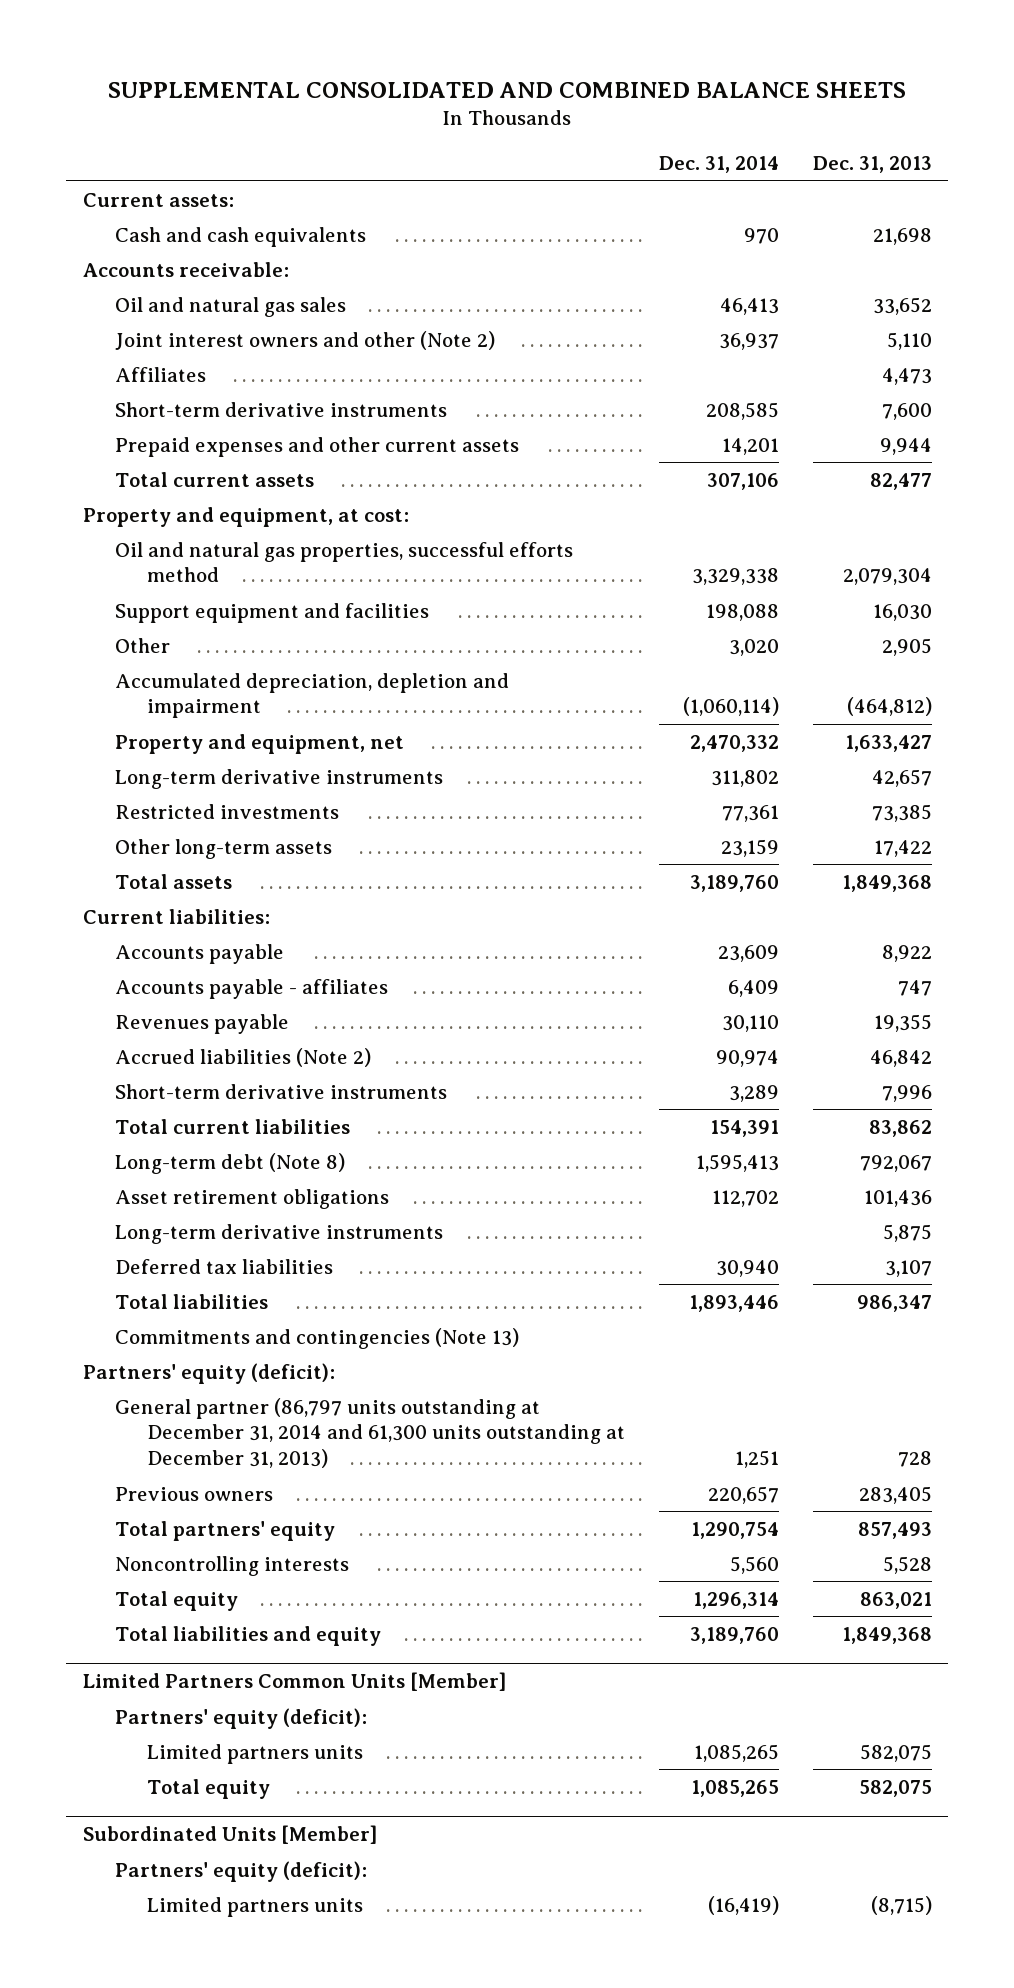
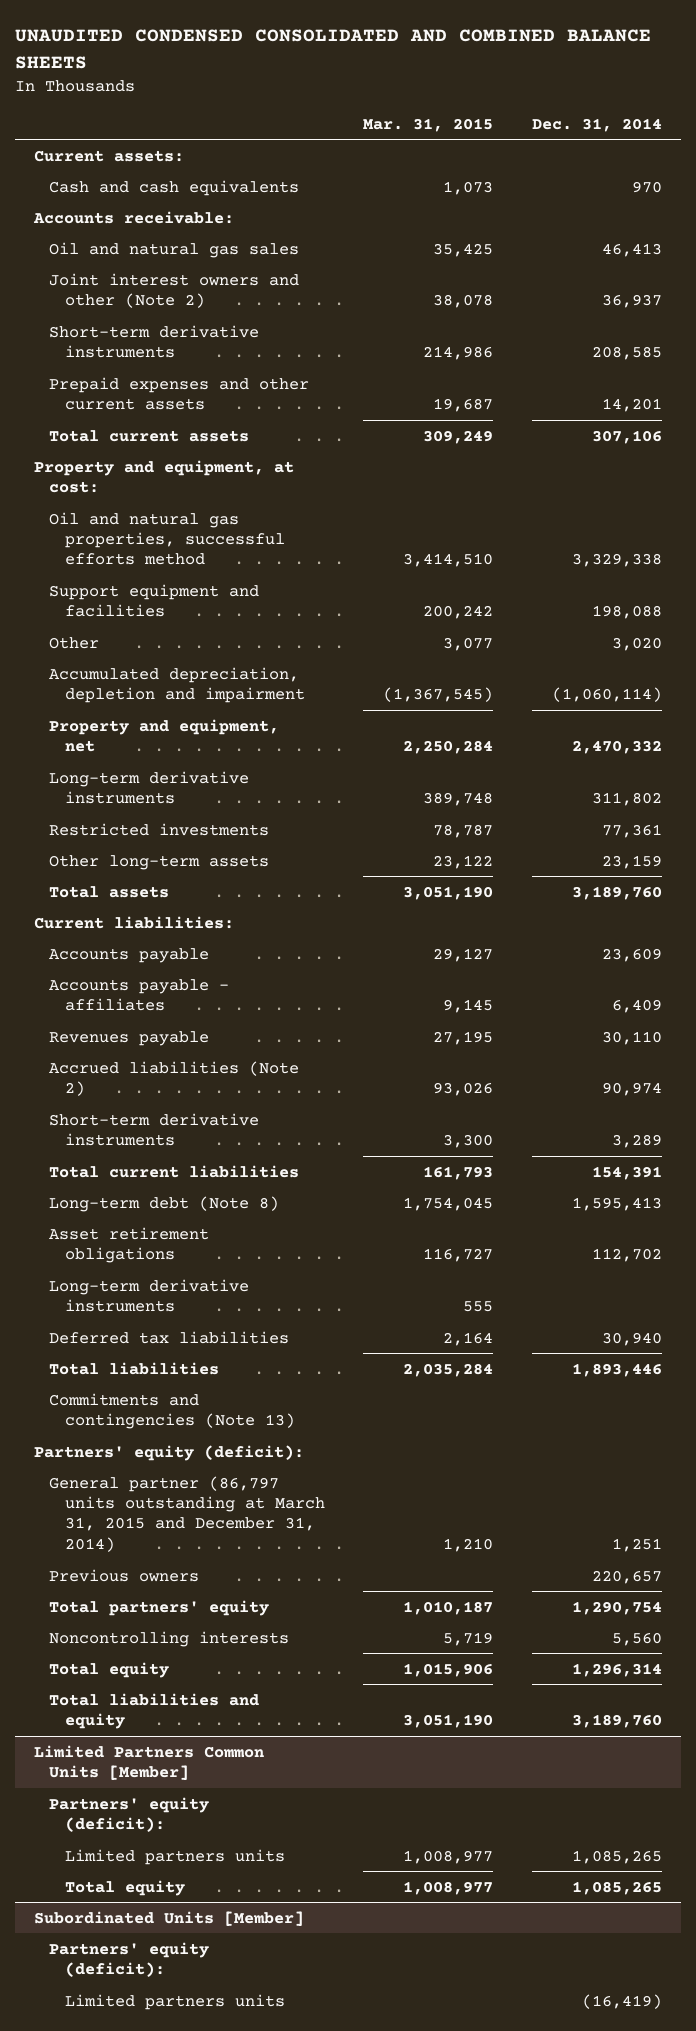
[108,81,907,98] SUPPLEMENTAL CONSOLIDATED AND COMBINED BALANCE SHEETS -> [14,29,651,69] UNAUDITED CONDENSED CONSOLIDATED AND COMBINED BALANCE SHEETS
[812,156,932,174] Dec. 31, 2013 -> none
none -> [363,117,494,132] Mar. 31, 2015
[115,366,207,382] Affiliates -> none
[115,1397,626,1469] General partner (86,797 units outstanding at December 31, 2014 and 61,300 units outstanding at December 31, 2013) -> [49,1475,325,1552] General partner (86,797 units outstanding at March 31, 2015 and December 31, 2014)

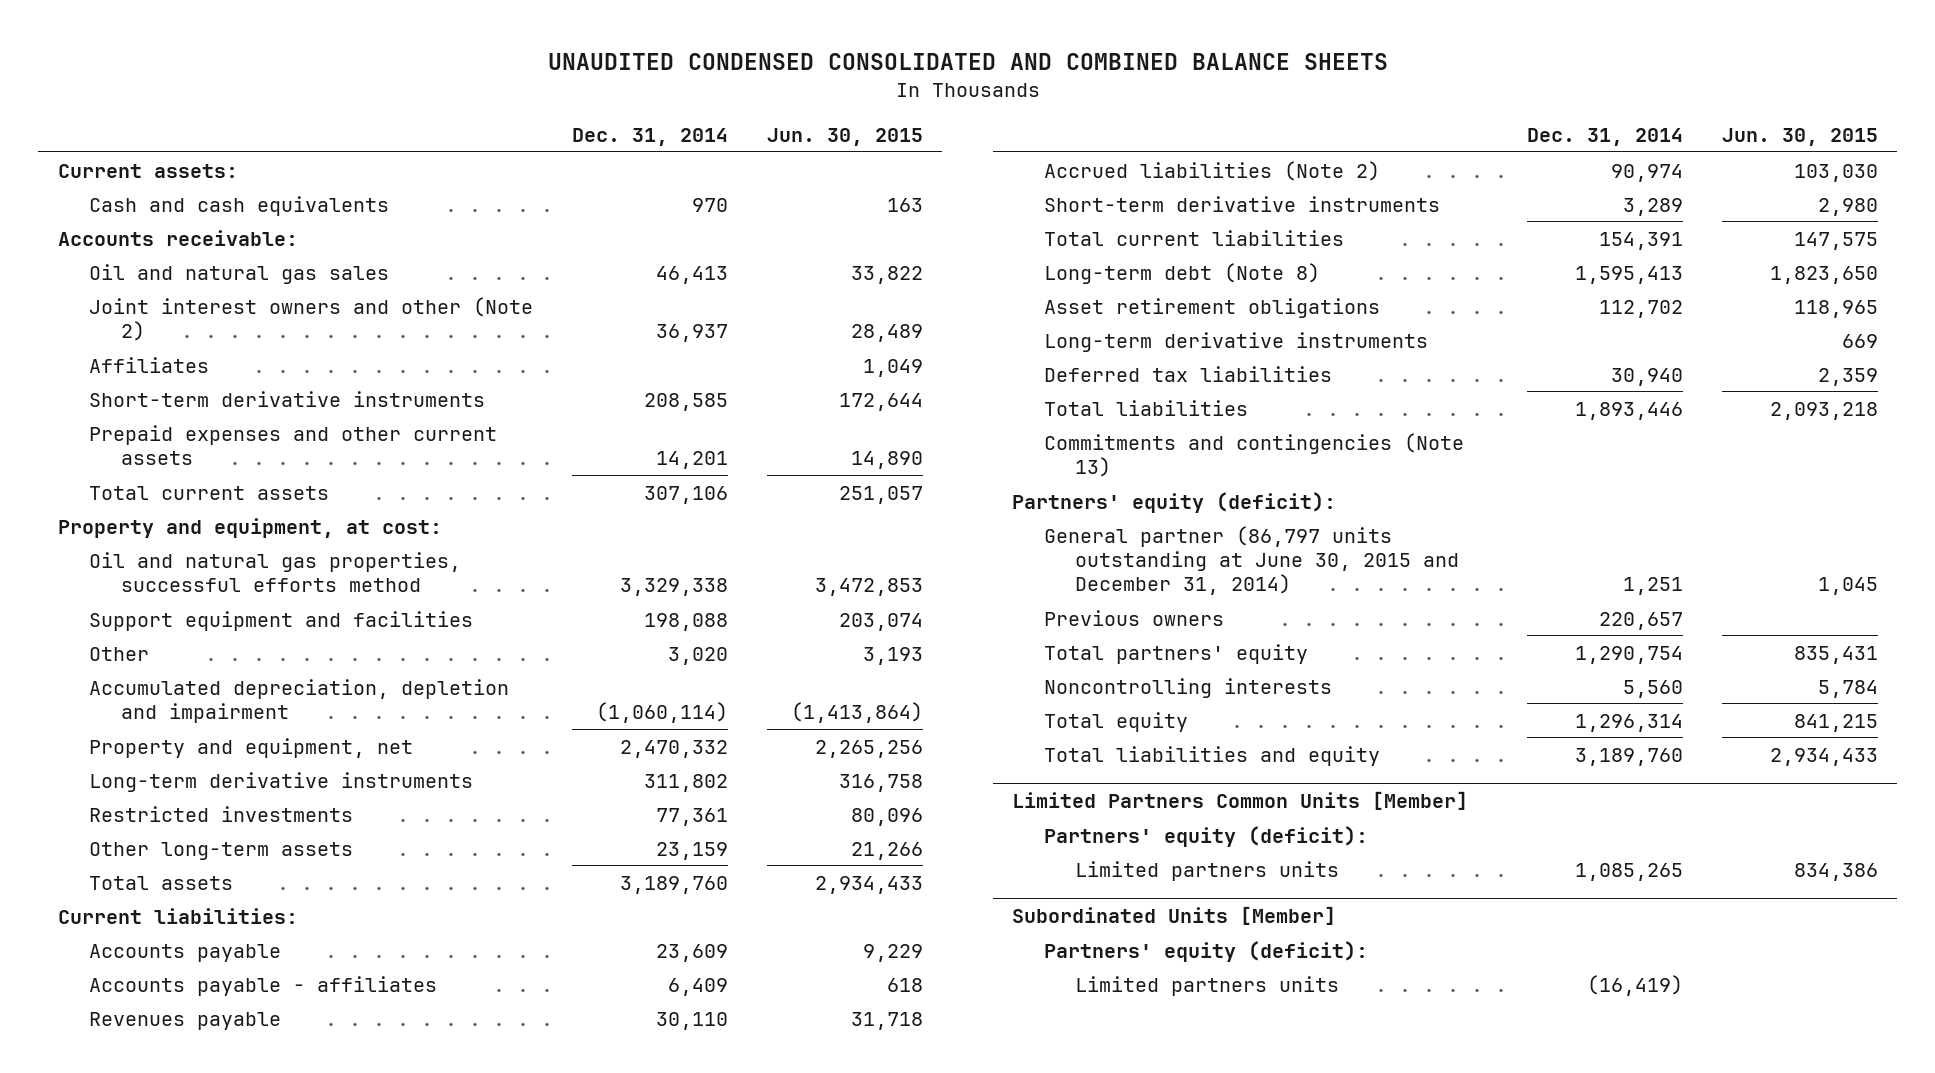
[363,117,494,132] Mar. 31, 2015 -> none
none -> [767,127,924,146] Jun. 30, 2015
none -> [89,356,210,373] Affiliates
[49,1475,325,1552] General partner (86,797 units outstanding at March 31, 2015 and December 31, 2014) -> [1043,525,1460,596] General partner (86,797 units outstanding at June 30, 2015 and December 31, 2014)
[64,1879,185,1896] Total equity -> none

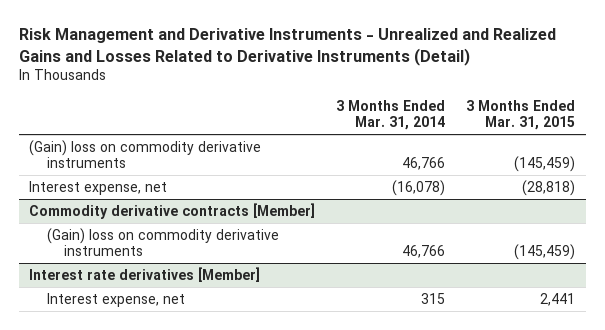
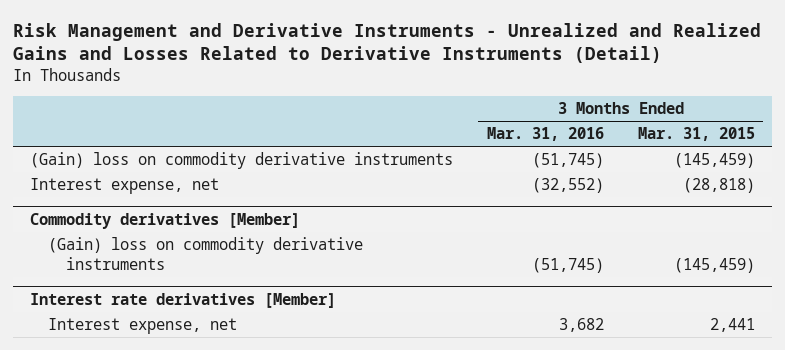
[336,100,446,131] 3 Months Ended Mar. 31, 2014 -> none
none -> [486,127,604,142] Mar. 31, 2016
[29,202,316,219] Commodity derivative contracts [Member] -> [29,212,300,229] Commodity derivatives [Member]

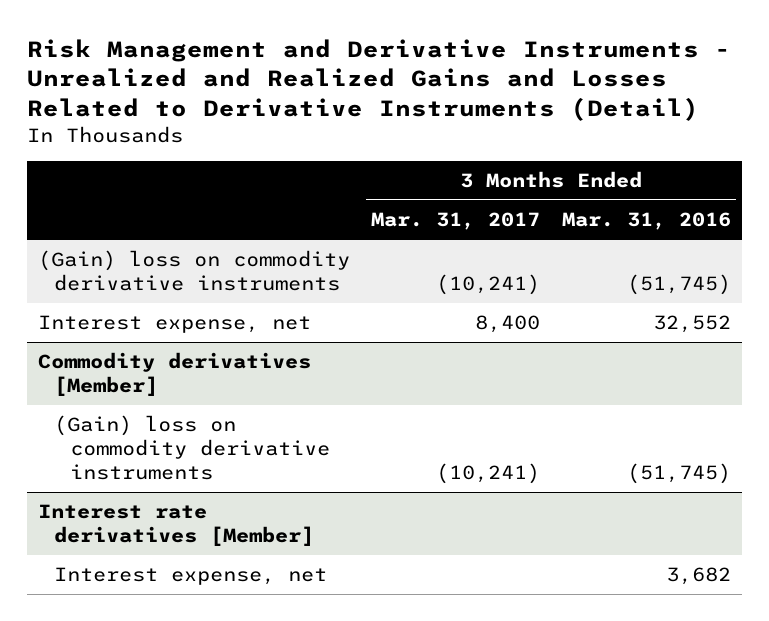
[637,127,755,142] Mar. 31, 2015 -> none
none -> [371,212,541,231] Mar. 31, 2017
[531,177,604,193] (32,552) -> [653,315,732,334] 32,552

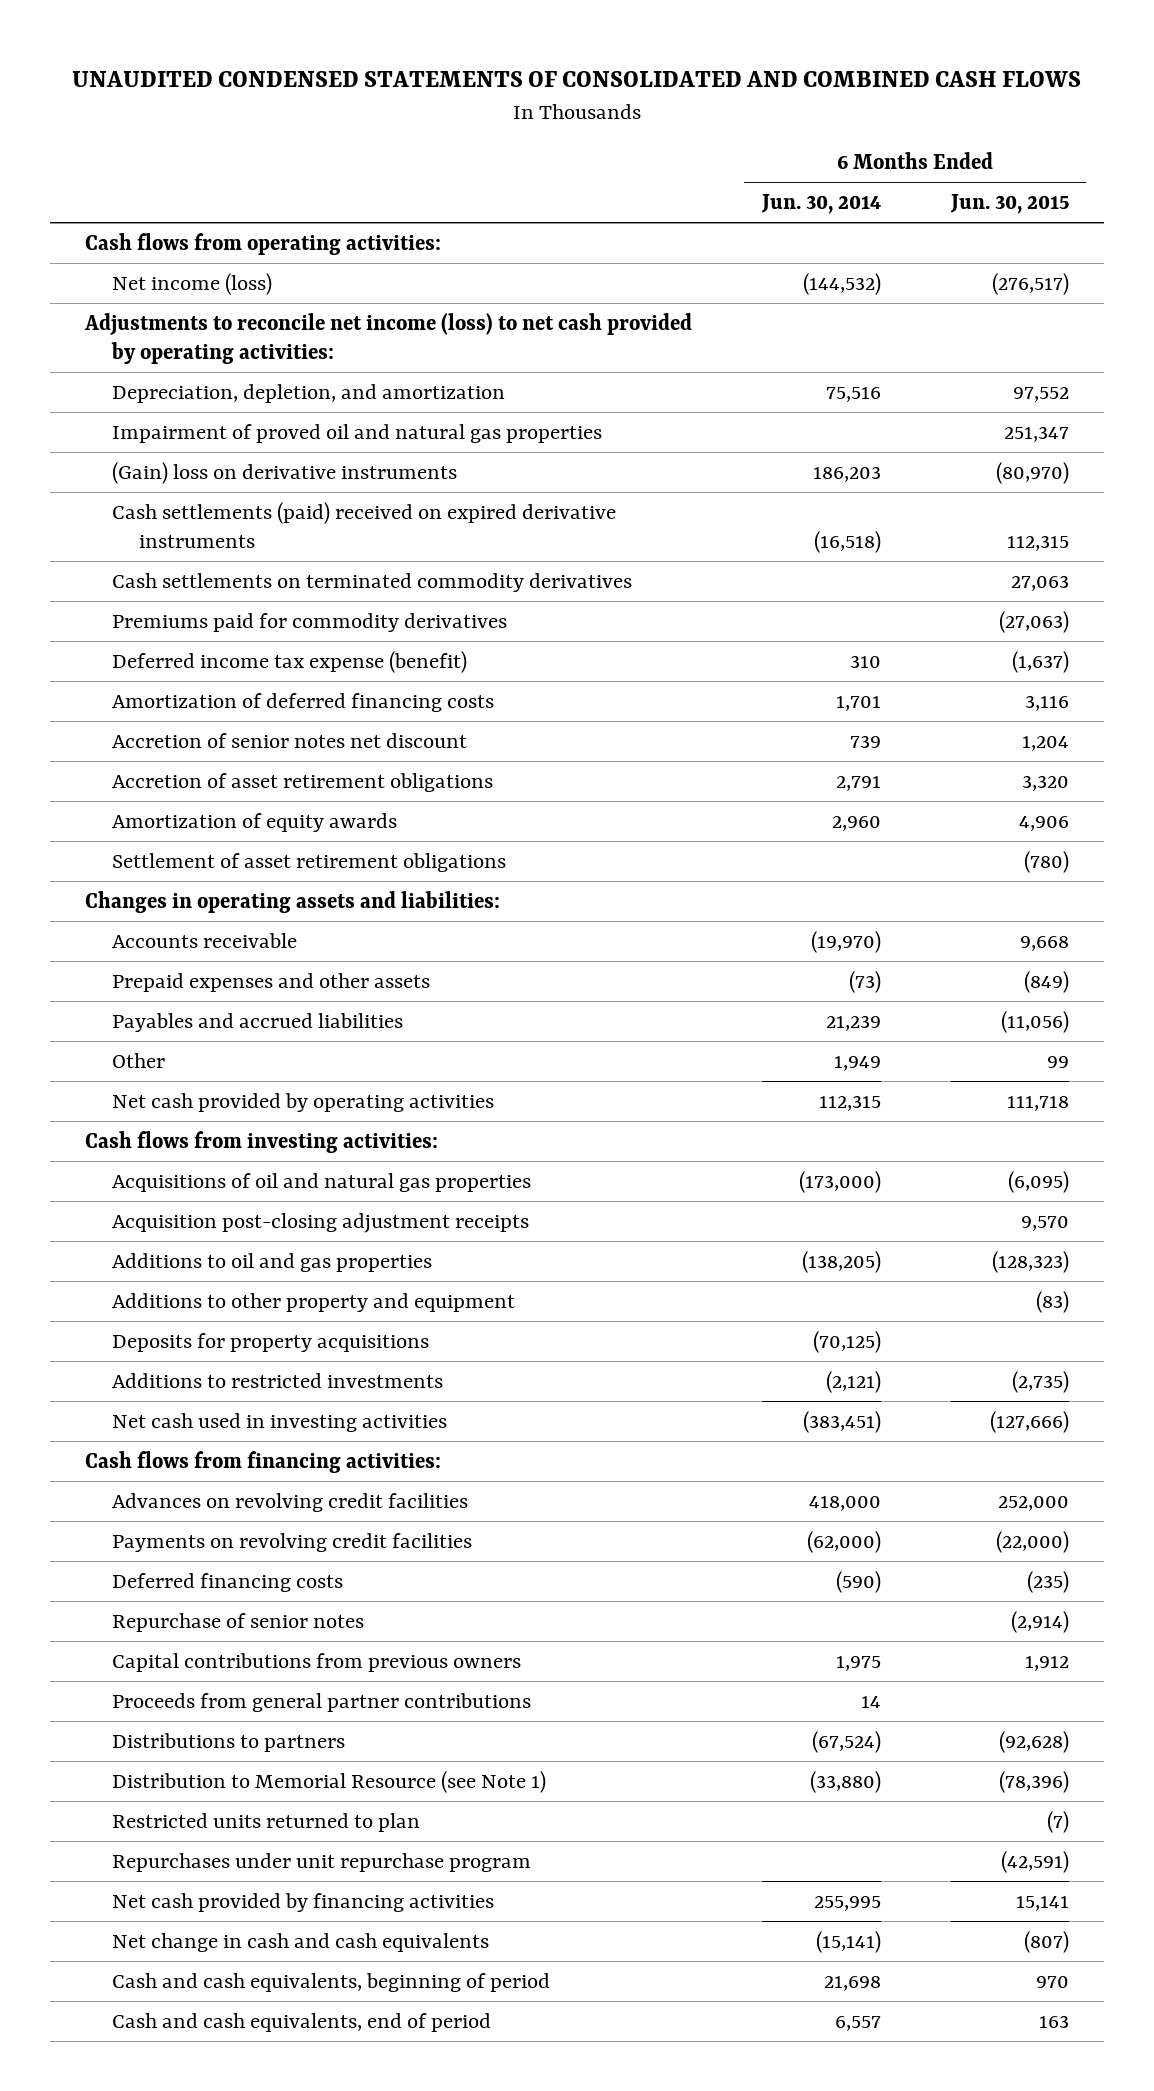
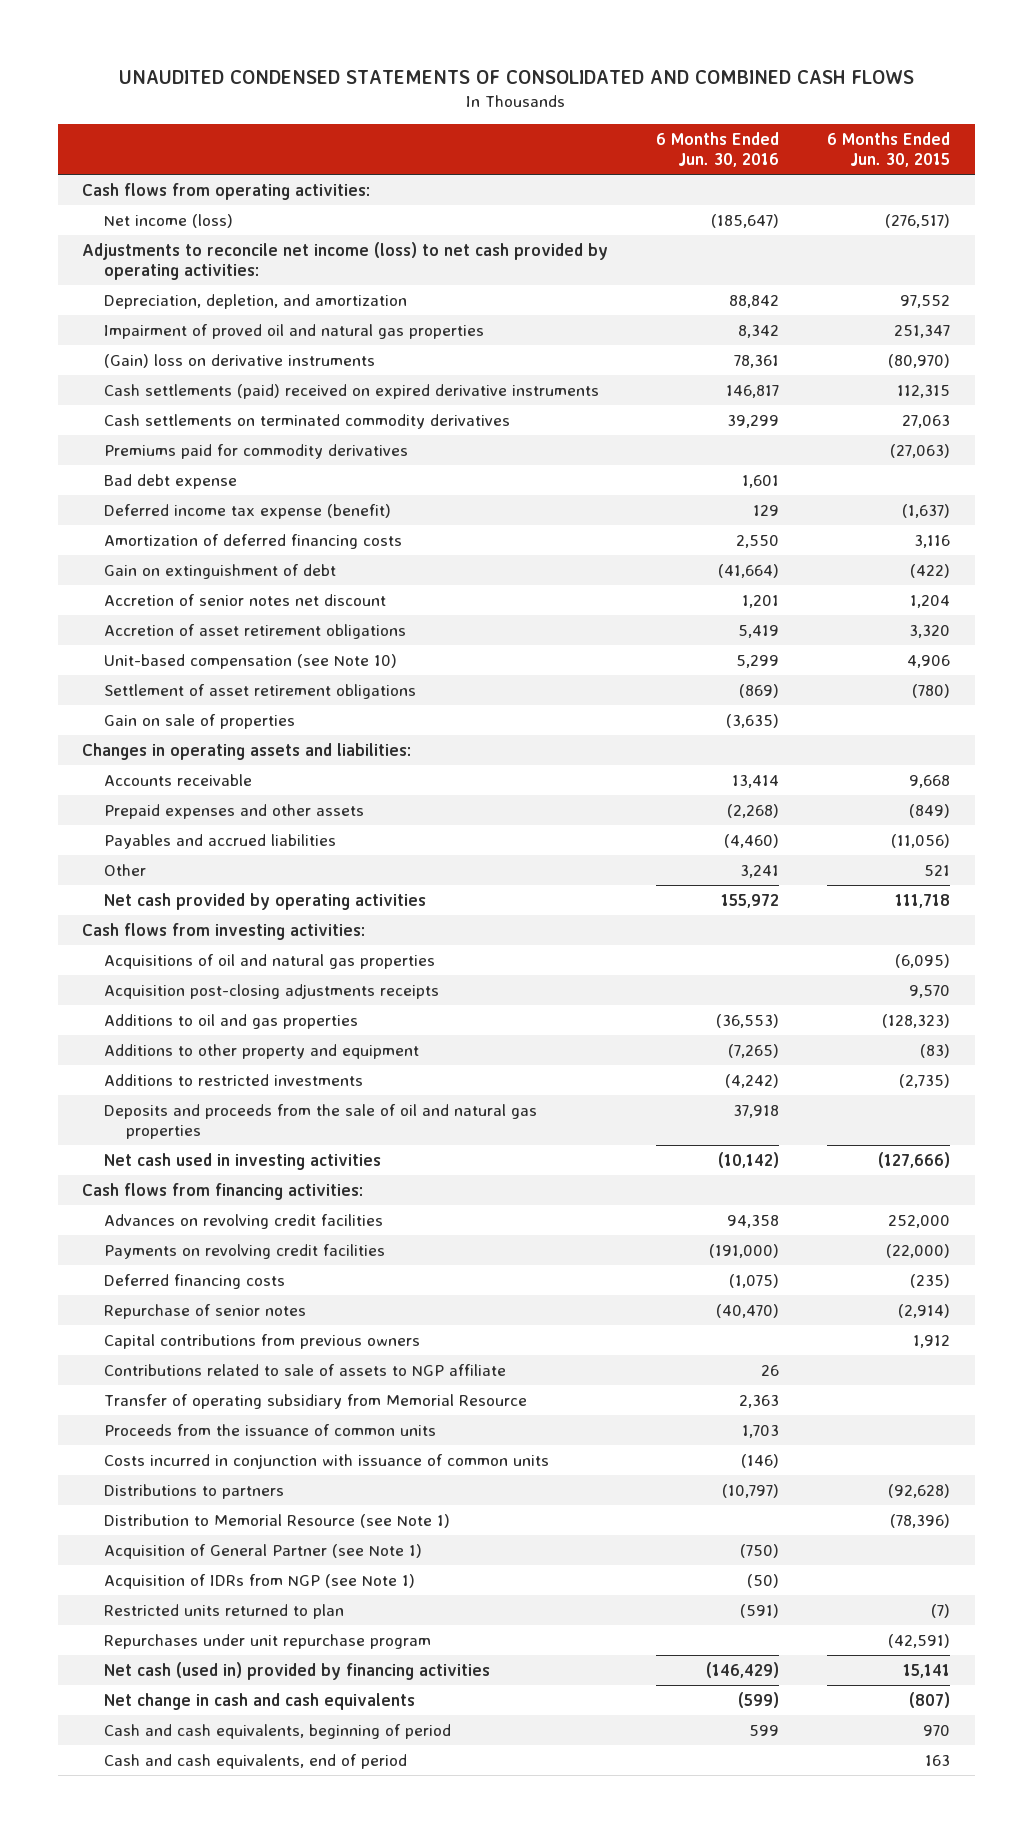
[760,194,881,215] Jun. 30, 2014 -> none
none -> [656,132,780,167] 6 Months Ended Jun. 30, 2016
none -> [103,473,237,489] Bad debt expense
none -> [103,563,336,579] Gain on extinguishment of debt
[112,812,398,832] Amortization of equity awards -> [103,653,397,669] Unit-based compensation (see Note 10)
none -> [103,713,295,729] Gain on sale of properties
[1046,1055,1069,1068] 99 -> [924,864,951,876] 521
[112,1212,530,1233] Acquisition post-closing adjustment receipts -> [103,983,439,999] Acquisition post-closing adjustments receipts
[112,1332,430,1352] Deposits for property acquisitions -> none
none -> [103,1103,537,1139] Deposits and proceeds from the sale of oil and natural gas properties
[112,1692,532,1712] Proceeds from general partner contributions -> none
none -> [103,1363,506,1376] Contributions related to sale of assets to NGP affiliate
none -> [103,1393,527,1409] Transfer of operating subsidiary from Memorial Resource
none -> [103,1423,436,1436] Proceeds from the issuance of common units
none -> [103,1453,549,1469] Costs incurred in conjunction with issuance of common units
none -> [103,1543,422,1559] Acquisition of General Partner (see Note 1)
none -> [103,1573,415,1589] Acquisition of IDRs from NGP (see Note 1)
[112,1892,495,1912] Net cash provided by financing activities -> [103,1661,490,1680] Net cash (used in) provided by financing activities

